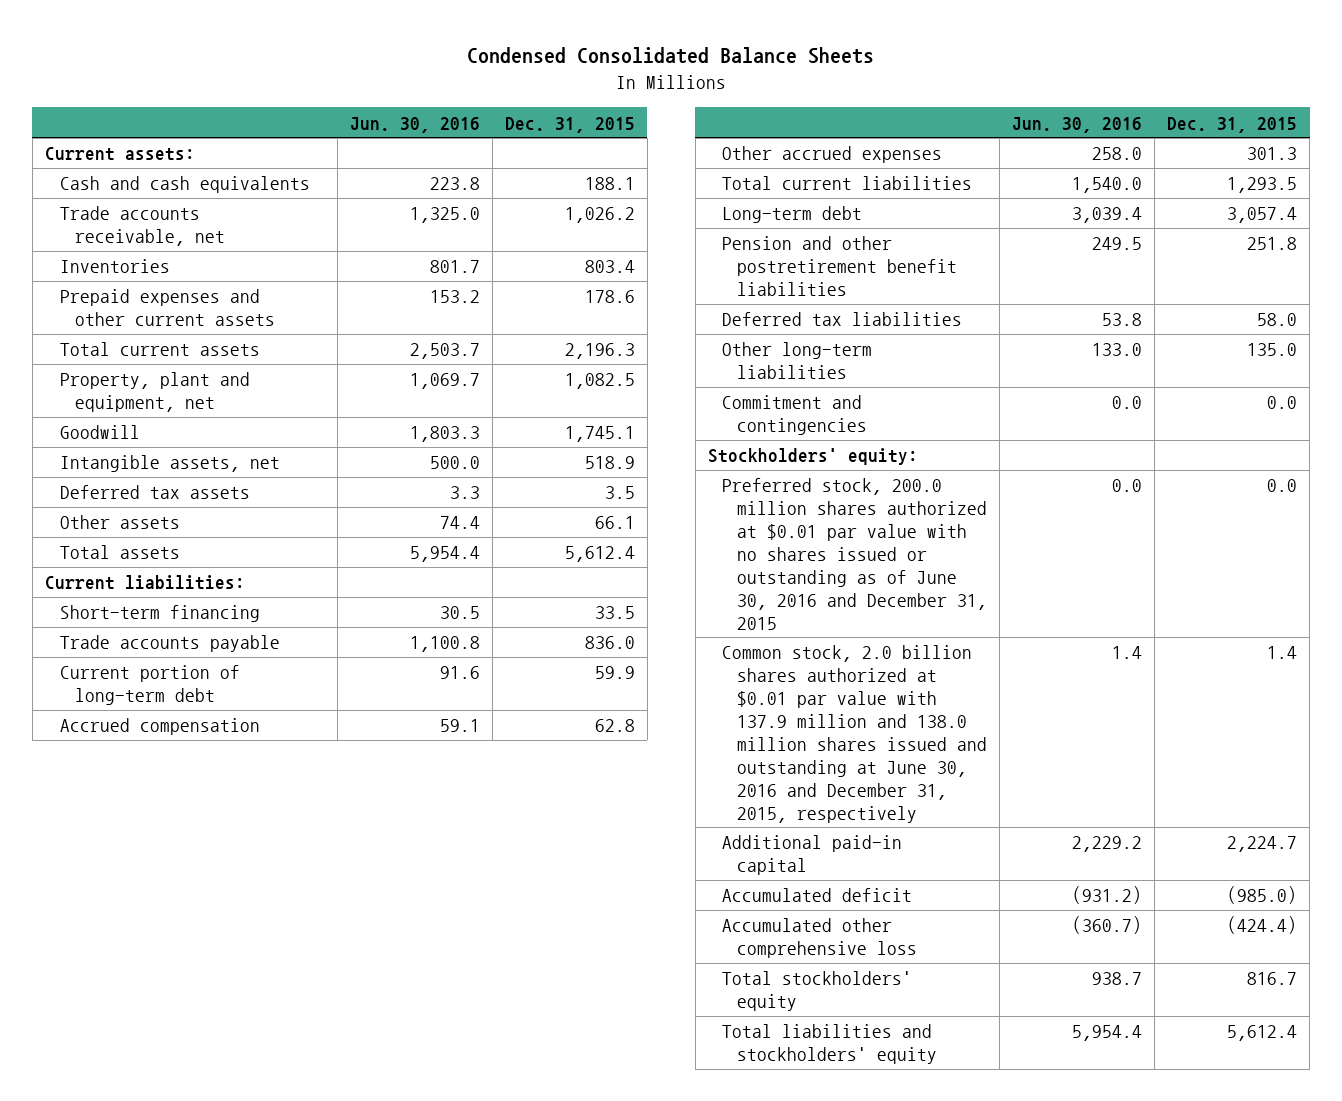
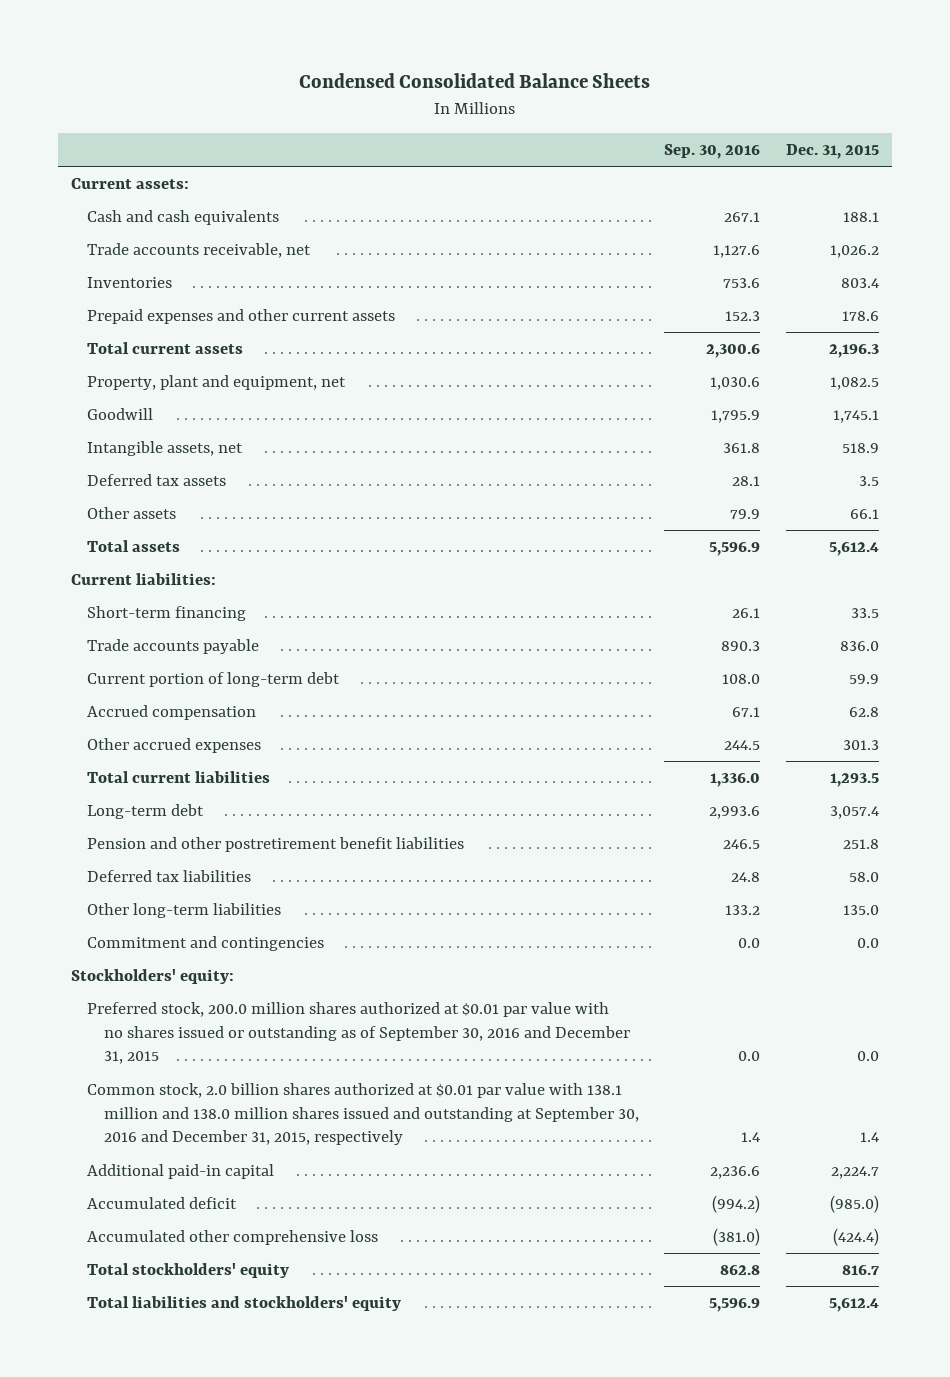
[349,116,480,133] Jun. 30, 2016 -> none
none -> [664,144,761,160] Sep. 30, 2016
[722,478,988,630] Preferred stock, 200.0 million shares authorized at $0.01 par value with no shares issued or outstanding as of June 30, 2016 and December 31, 2015 -> [87,1002,630,1065] Preferred stock, 200.0 million shares authorized at $0.01 par value with no shares issued or outstanding as of September 30, 2016 and December 31, 2015
[722,645,988,823] Common stock, 2.0 billion shares authorized at $0.01 par value with 137.9 million and 138.0 million shares issued and outstanding at June 30, 2016 and December 31, 2015, respectively -> [87,1083,639,1146] Common stock, 2.0 billion shares authorized at $0.01 par value with 138.1 million and 138.0 million shares issued and outstanding at September 30, 2016 and December 31, 2015, respectively

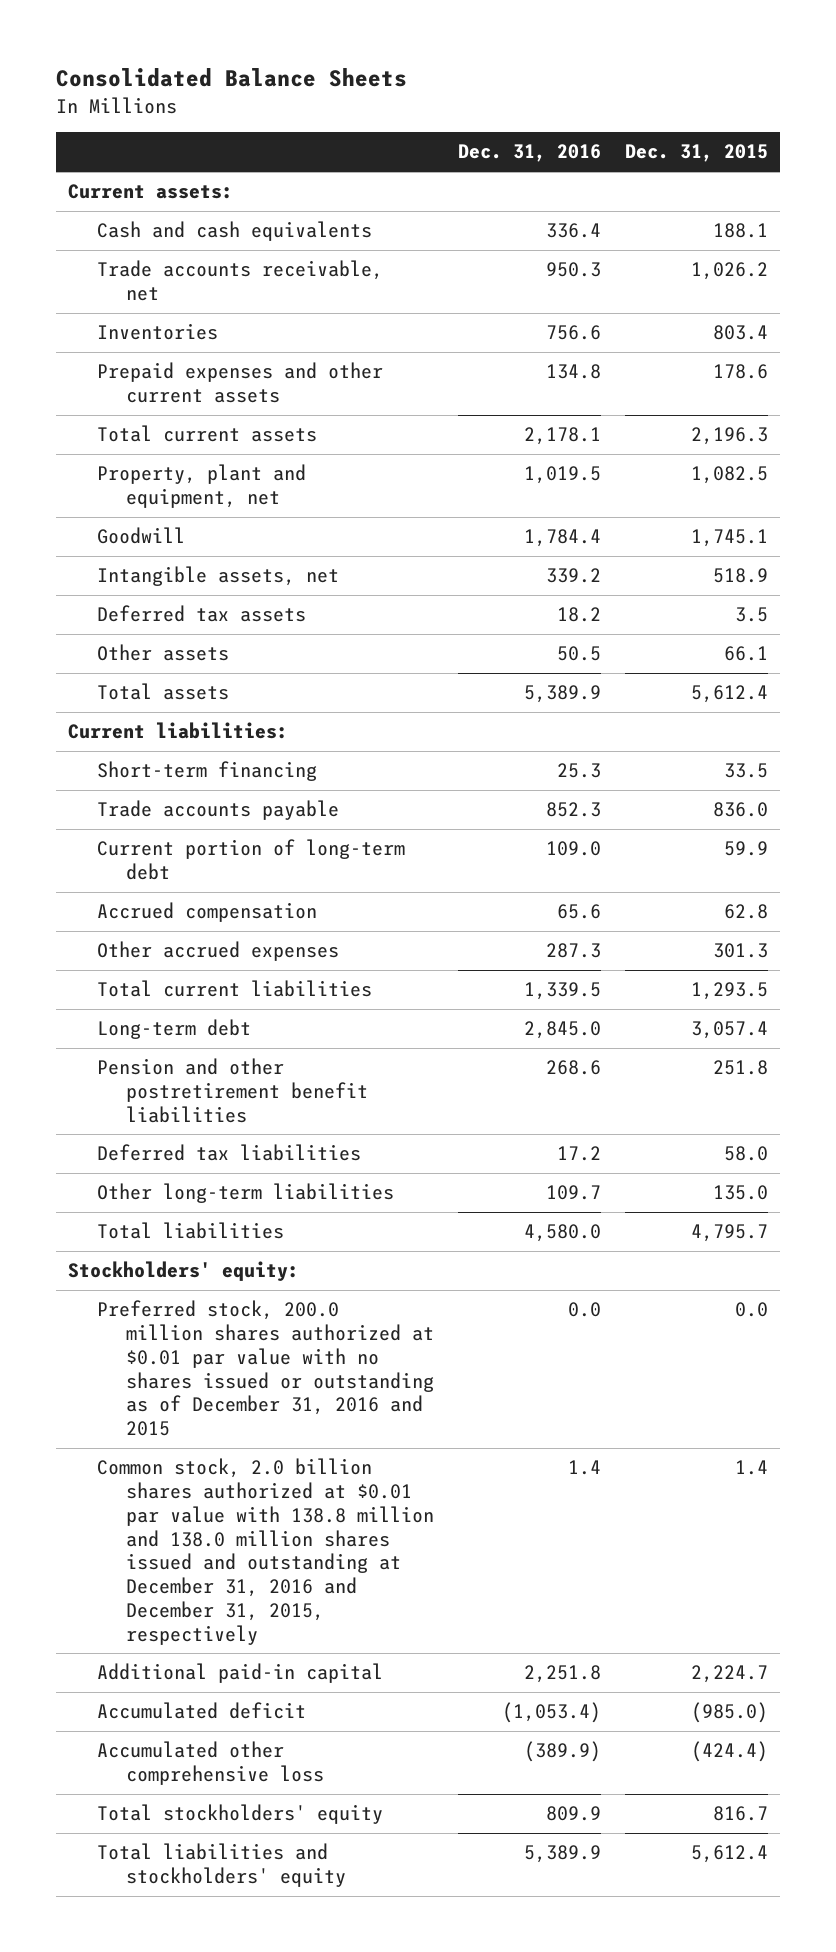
[298,72,650,88] Condensed Consolidated Balance Sheets -> [56,68,408,88] Consolidated Balance Sheets
[664,144,761,160] Sep. 30, 2016 -> none
none -> [458,144,602,163] Dec. 31, 2016
[87,936,325,952] Commitment and contingencies -> none
none -> [97,1222,285,1240] Total liabilities
[87,1002,630,1065] Preferred stock, 200.0 million shares authorized at $0.01 par value with no shares issued or outstanding as of September 30, 2016 and December 31, 2015 -> [97,1300,434,1437] Preferred stock, 200.0 million shares authorized at $0.01 par value with no shares issued or outstanding as of December 31, 2016 and 2015
[87,1083,639,1146] Common stock, 2.0 billion shares authorized at $0.01 par value with 138.1 million and 138.0 million shares issued and outstanding at September 30, 2016 and December 31, 2015, respectively -> [97,1458,434,1645] Common stock, 2.0 billion shares authorized at $0.01 par value with 138.8 million and 138.0 million shares issued and outstanding at December 31, 2016 and December 31, 2015, respectively

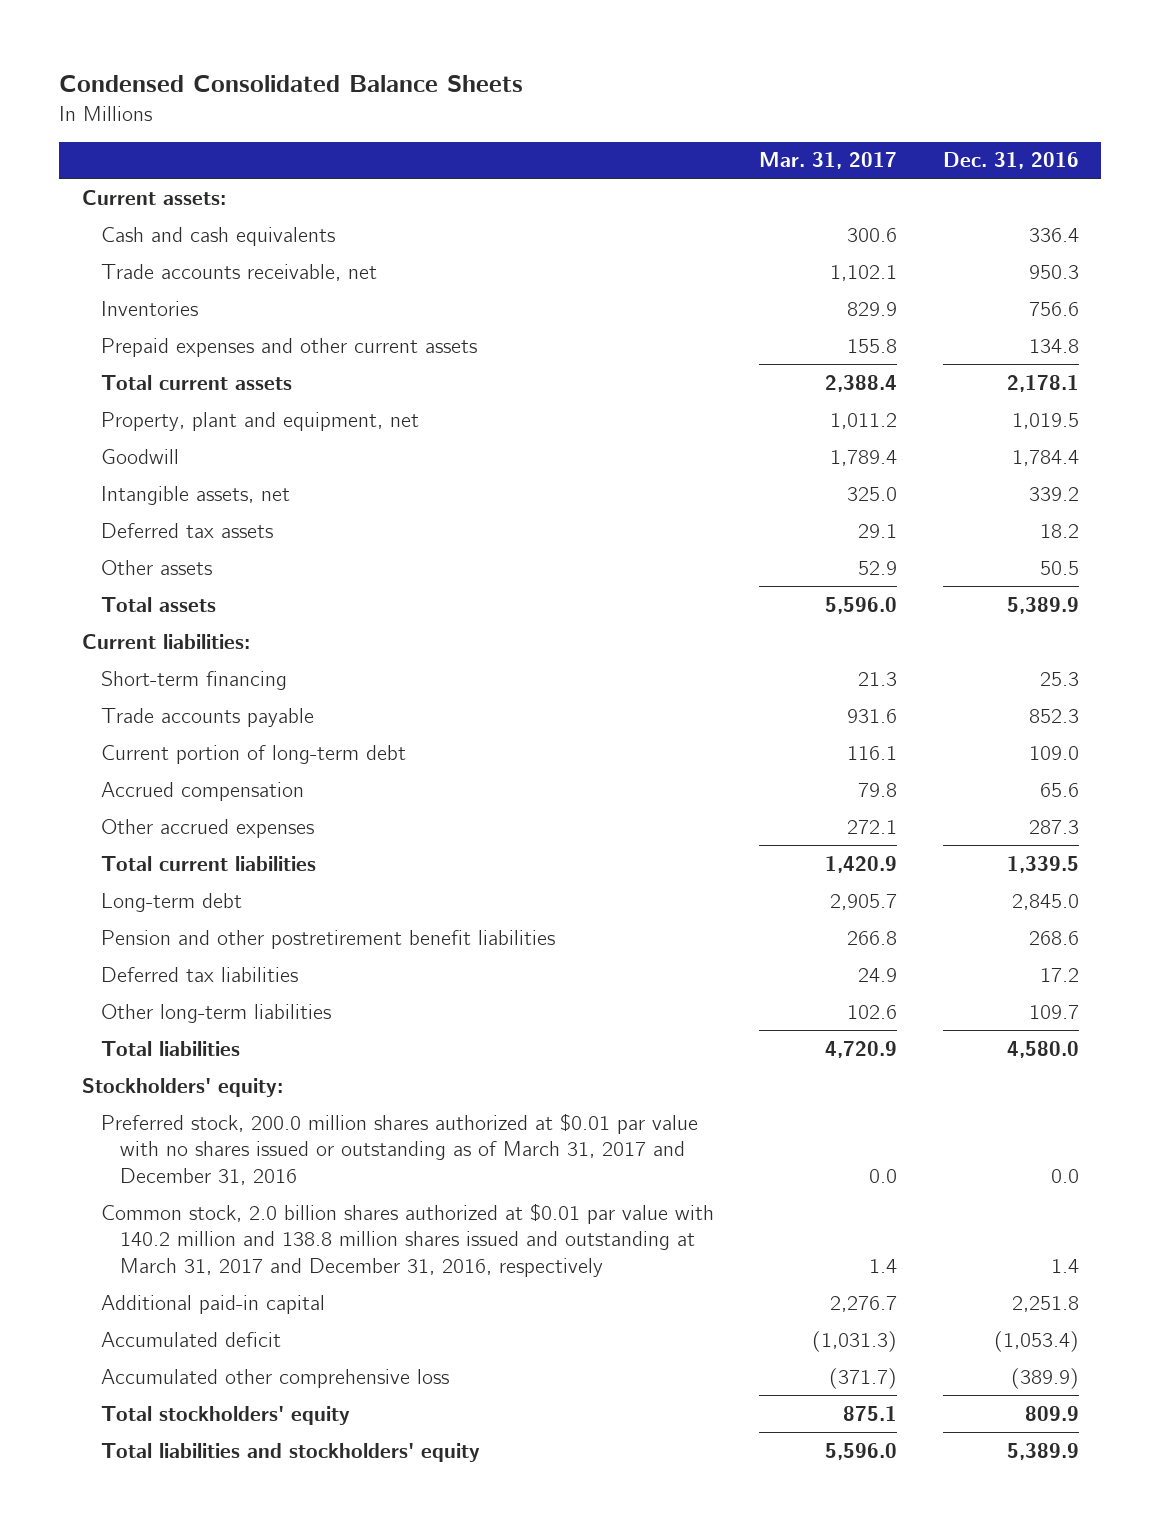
[56,68,408,88] Consolidated Balance Sheets -> [59,75,524,93] Condensed Consolidated Balance Sheets
[625,144,769,163] Dec. 31, 2015 -> none
none -> [759,152,898,170] Mar. 31, 2017
[97,1300,434,1437] Preferred stock, 200.0 million shares authorized at $0.01 par value with no shares issued or outstanding as of December 31, 2016 and 2015 -> [100,1112,698,1186] Preferred stock, 200.0 million shares authorized at $0.01 par value with no shares issued or outstanding as of March 31, 2017 and December 31, 2016
[97,1458,434,1645] Common stock, 2.0 billion shares authorized at $0.01 par value with 138.8 million and 138.0 million shares issued and outstanding at December 31, 2016 and December 31, 2015, respectively -> [100,1202,714,1278] Common stock, 2.0 billion shares authorized at $0.01 par value with 140.2 million and 138.8 million shares issued and outstanding at March 31, 2017 and December 31, 2016, respectively

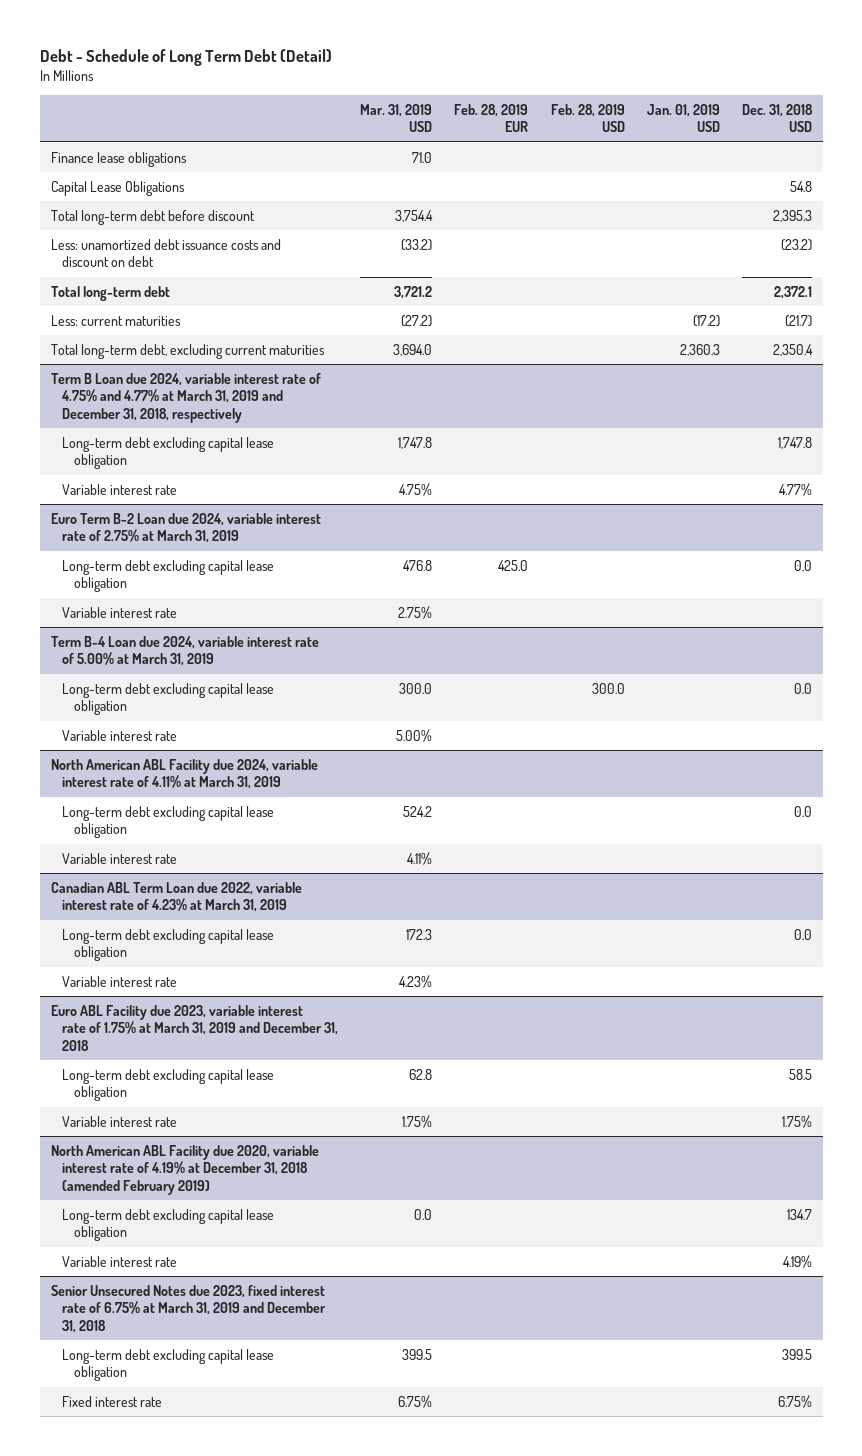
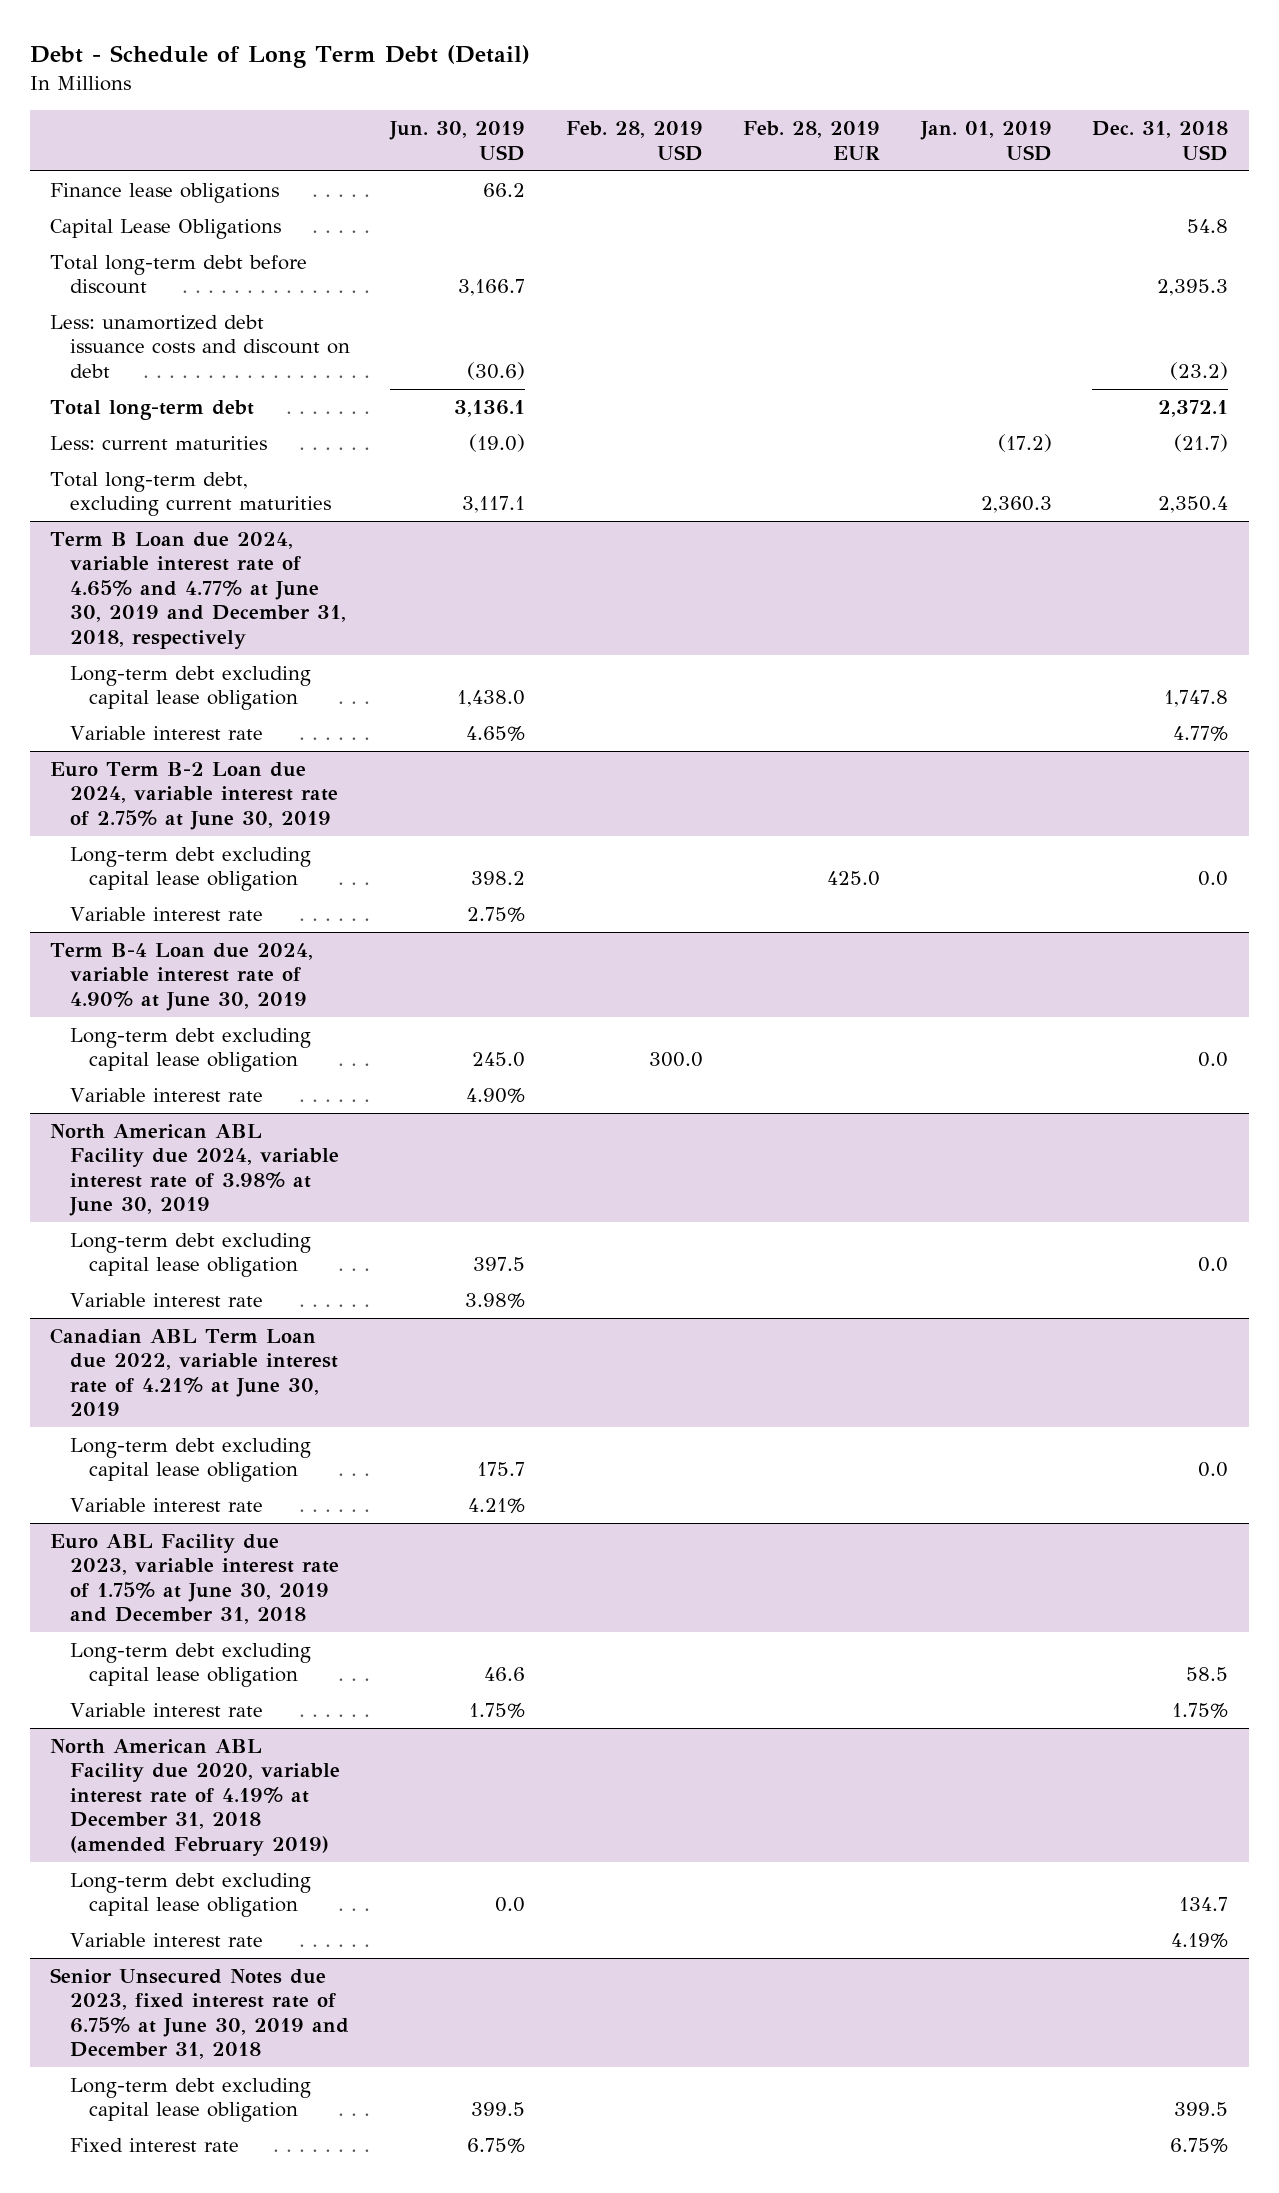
[360,103,433,133] Mar. 31, 2019 USD -> none
none -> [389,121,526,161] Jun. 30, 2019 USD
[50,372,321,424] Term B Loan due 2024, variable interest rate of 4.75% and 4.77% at March 31, 2019 and December 31, 2018, respectively -> [50,532,346,649] Term B Loan due 2024, variable interest rate of 4.65% and 4.77% at June 30, 2019 and December 31, 2018, respectively
[50,512,321,544] Euro Term B-2 Loan due 2024, variable interest rate of 2.75% at March 31, 2019 -> [50,762,338,830] Euro Term B-2 Loan due 2024, variable interest rate of 2.75% at June 30, 2019
[50,635,319,667] Term B-4 Loan due 2024, variable interest rate of 5.00% at March 31, 2019 -> [50,943,314,1011] Term B-4 Loan due 2024, variable interest rate of 4.90% at June 30, 2019
[50,758,318,790] North American ABL Facility due 2024, variable interest rate of 4.11% at March 31, 2019 -> [50,1124,339,1217] North American ABL Facility due 2024, variable interest rate of 3.98% at June 30, 2019
[50,881,302,913] Canadian ABL Term Loan due 2022, variable interest rate of 4.23% at March 31, 2019 -> [50,1328,338,1417] Canadian ABL Term Loan due 2022, variable interest rate of 4.21% at June 30, 2019
[50,1004,339,1052] Euro ABL Facility due 2023, variable interest rate of 1.75% at March 31, 2019 and December 31, 2018 -> [50,1534,339,1625] Euro ABL Facility due 2023, variable interest rate of 1.75% at June 30, 2019 and December 31, 2018
[50,1284,327,1334] Senior Unsecured Notes due 2023, fixed interest rate of 6.75% at March 31, 2019 and December 31, 2018 -> [50,1968,349,2060] Senior Unsecured Notes due 2023, fixed interest rate of 6.75% at June 30, 2019 and December 31, 2018

